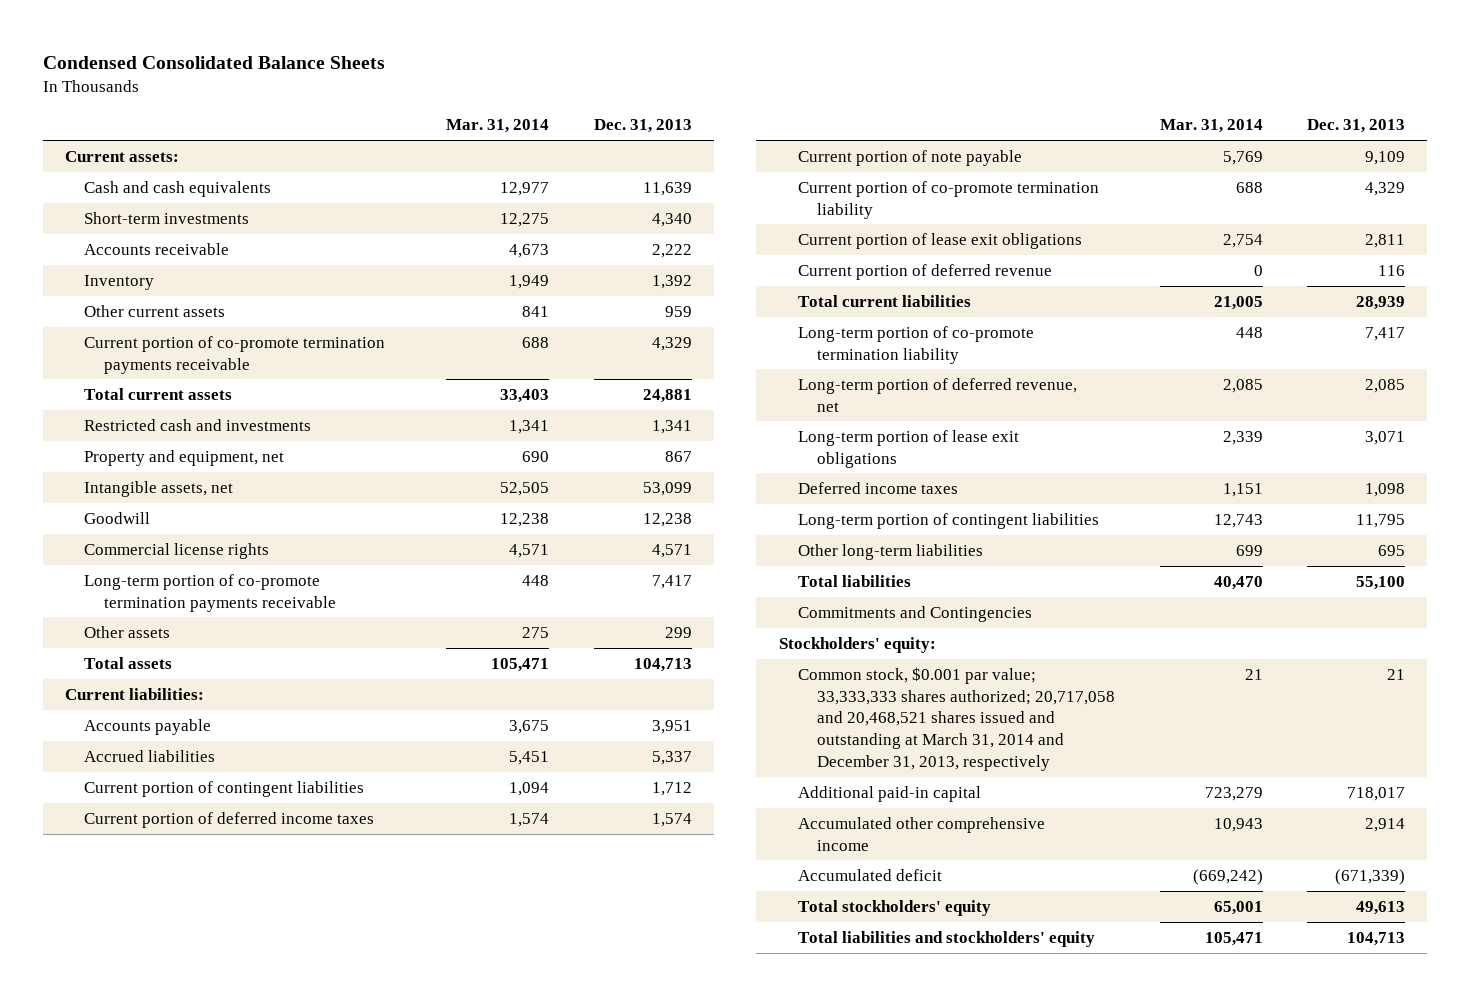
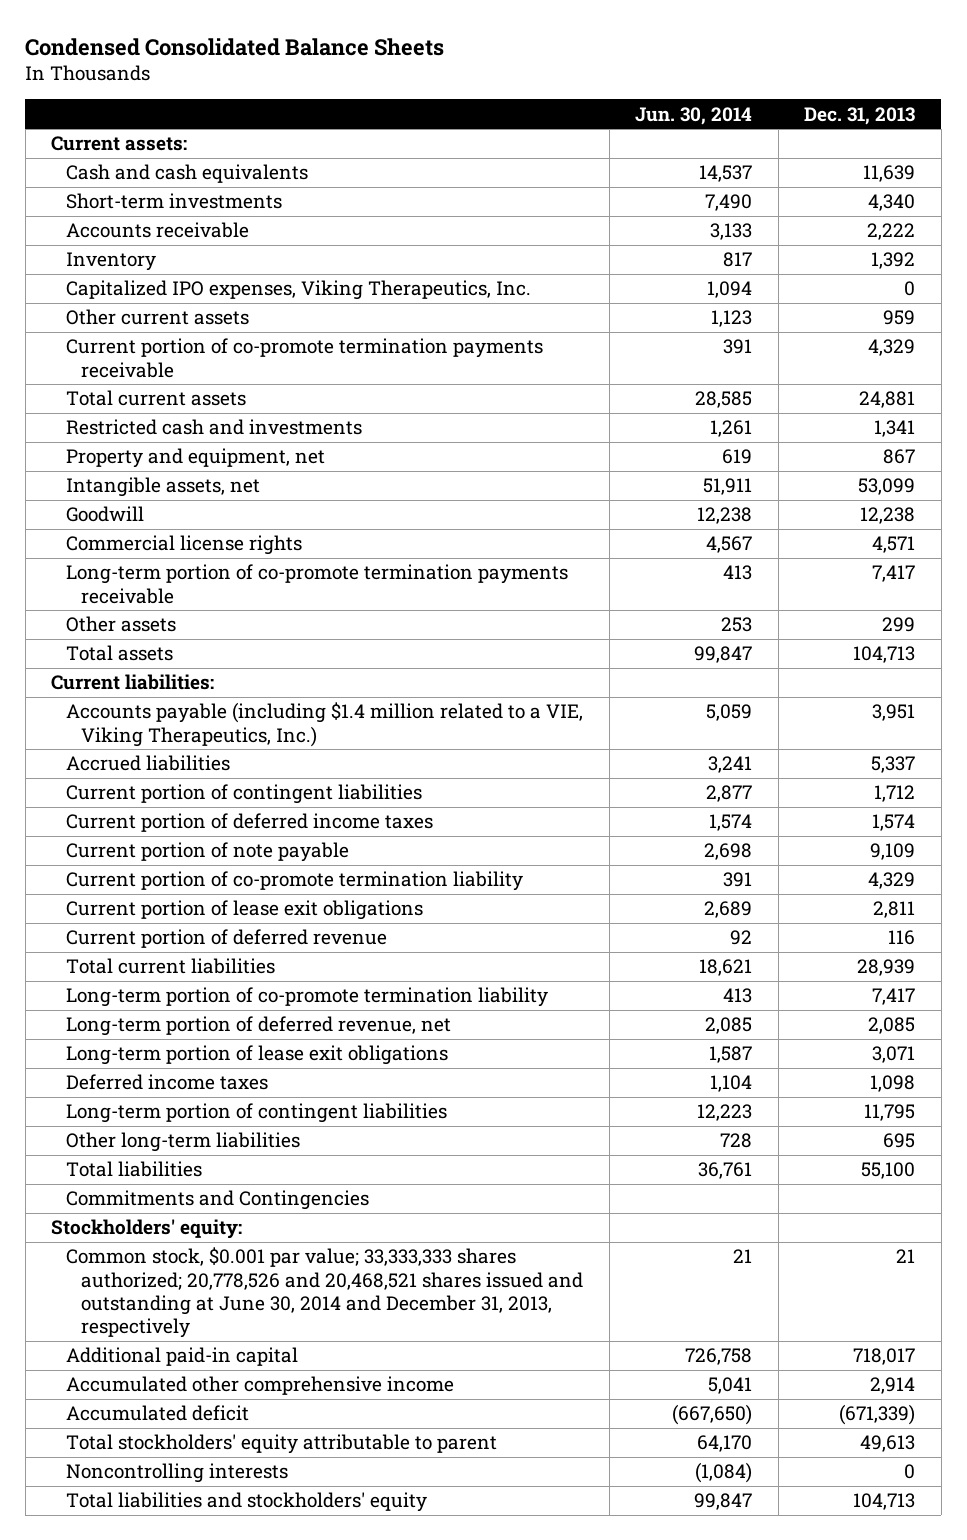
[446,119,550,134] Mar. 31, 2014 -> none
none -> [635,106,753,125] Jun. 30, 2014
none -> [66,280,532,301] Capitalized IPO expenses, Viking Therapeutics, Inc.
[84,718,212,735] Accounts payable -> [66,702,584,747] Accounts payable (including $1.4 million related to a VIE, Viking Therapeutics, Inc.)
[798,666,1116,772] Common stock, $0.001 par value; 33,333,333 shares authorized; 20,717,058 and 20,468,521 shares issued and outstanding at March 31, 2014 and December 31, 2013, respectively -> [66,1247,584,1339] Common stock, $0.001 par value; 33,333,333 shares authorized; 20,778,526 and 20,468,521 shares issued and outstanding at June 30, 2014 and December 31, 2013, respectively
[798,899,992,916] Total stockholders' equity -> [66,1434,498,1455] Total stockholders' equity attributable to parent
none -> [66,1463,289,1484] Noncontrolling interests

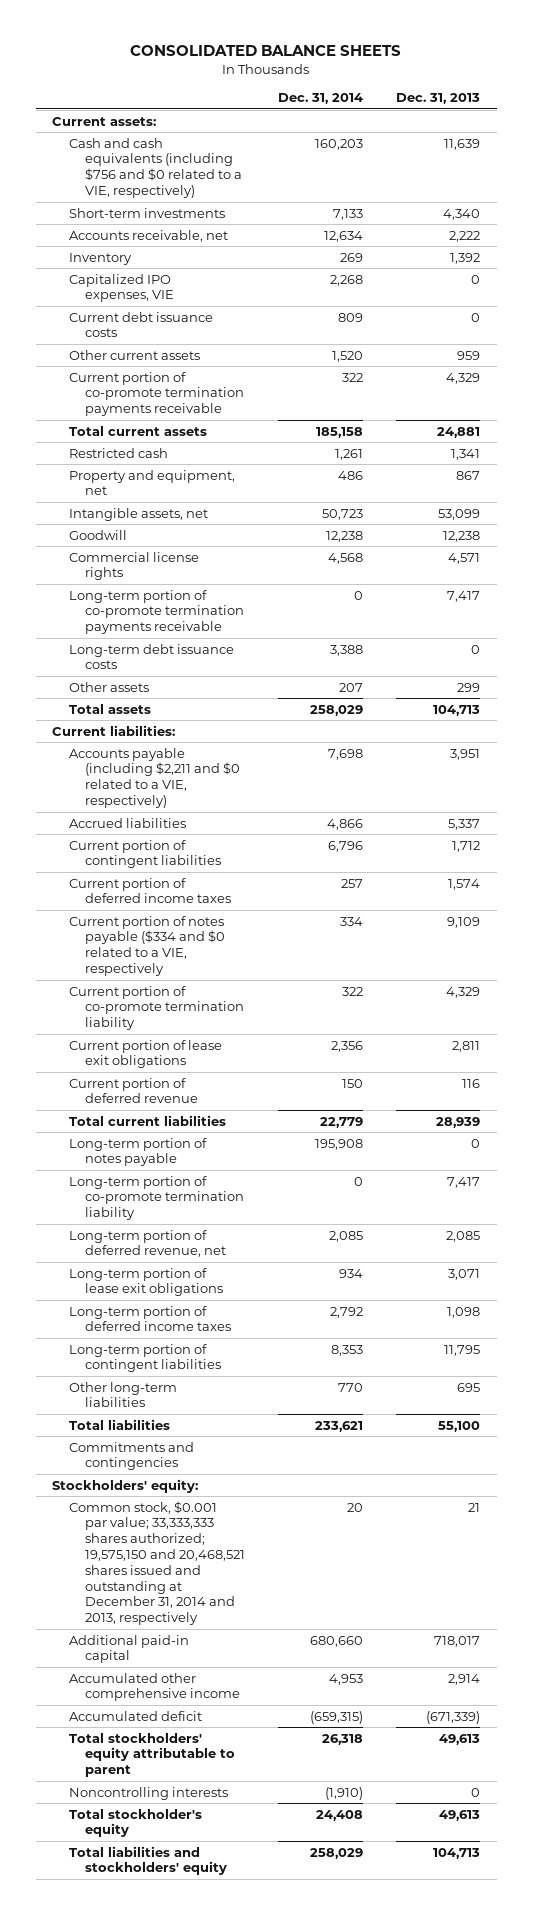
[25,37,445,56] Condensed Consolidated Balance Sheets -> [130,45,402,57] CONSOLIDATED BALANCE SHEETS
[635,106,753,125] Jun. 30, 2014 -> none
none -> [278,93,364,105] Dec. 31, 2014
[66,164,309,184] Cash and cash equivalents -> [68,137,243,199] Cash and cash equivalents (including $756 and $0 related to a VIE, respectively)
[66,222,250,239] Accounts receivable -> [68,229,228,242] Accounts receivable, net
[66,280,532,301] Capitalized IPO expenses, Viking Therapeutics, Inc. -> [68,273,175,303] Capitalized IPO expenses, VIE
none -> [68,311,213,338] Current debt issuance costs
[66,419,363,436] Restricted cash and investments -> [68,447,168,458] Restricted cash
none -> [68,643,234,670] Long-term debt issuance costs
[66,702,584,747] Accounts payable (including $1.4 million related to a VIE, Viking Therapeutics, Inc.) -> [68,747,241,809] Accounts payable (including $2,211 and $0 related to a VIE, respectively)
[66,842,350,863] Current portion of note payable -> [68,915,226,977] Current portion of notes payable ($334 and $0 related to a VIE, respectively
none -> [68,1137,207,1167] Long-term portion of notes payable
[66,1074,269,1091] Deferred income taxes -> [68,1305,232,1332] Long-term portion of deferred income taxes
[66,1190,370,1211] Commitments and Contingencies -> [68,1441,194,1471] Commitments and contingencies
[66,1247,584,1339] Common stock, $0.001 par value; 33,333,333 shares authorized; 20,778,526 and 20,468,521 shares issued and outstanding at June 30, 2014 and December 31, 2013, respectively -> [68,1500,246,1626] Common stock, $0.001 par value; 33,333,333 shares authorized; 19,575,150 and 20,468,521 shares issued and outstanding at December 31, 2014 and 2013, respectively
none -> [68,1808,202,1838] Total stockholder's equity

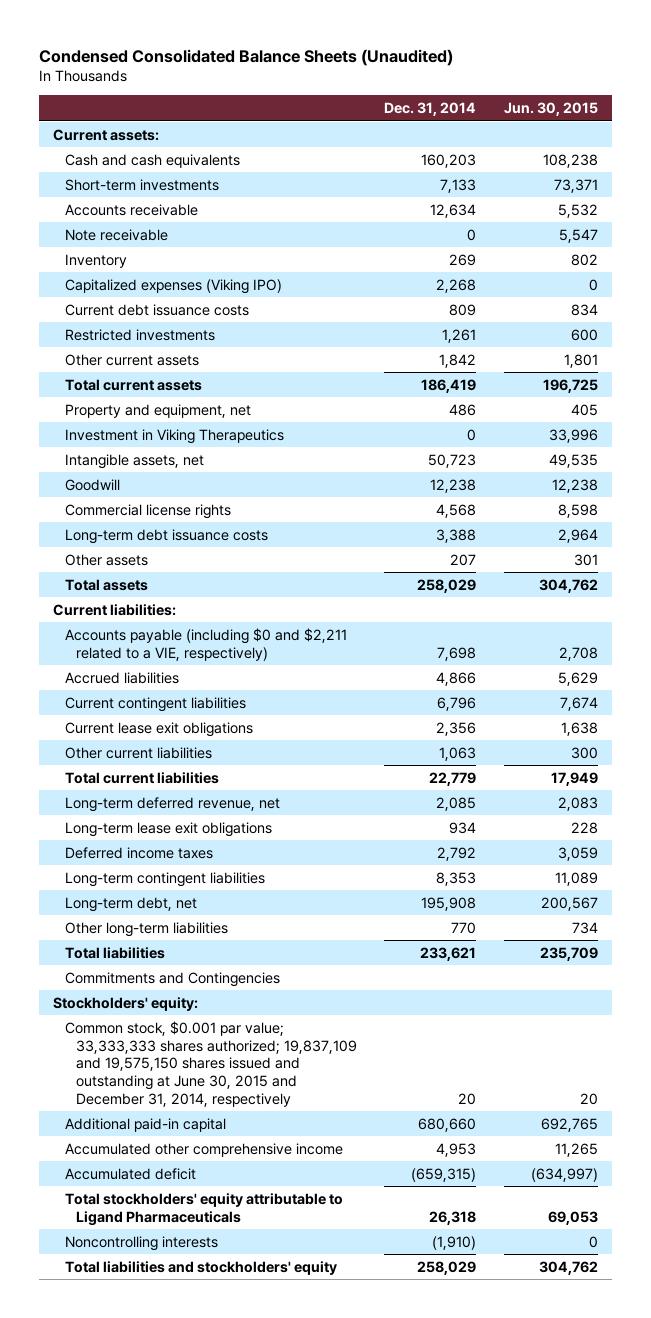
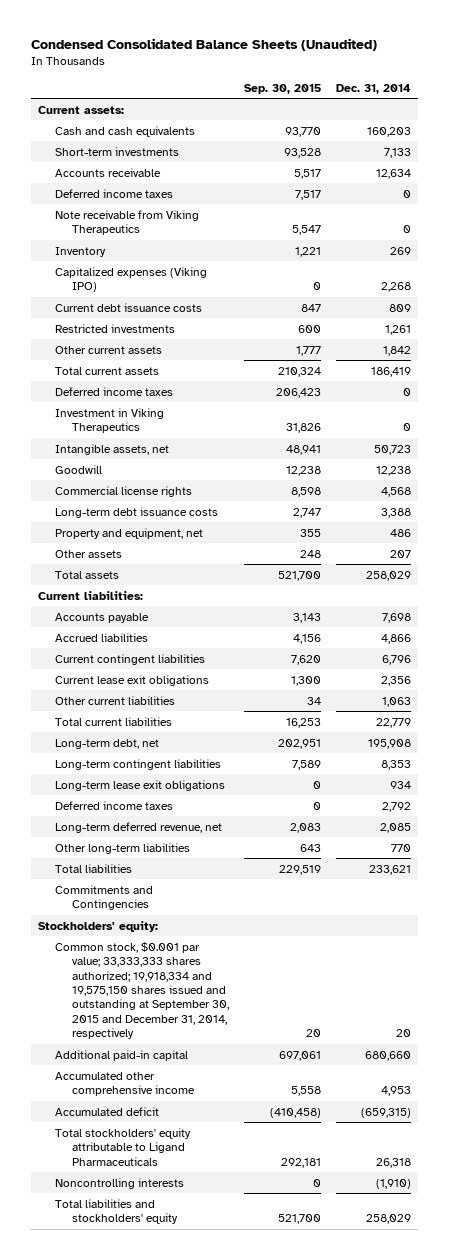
[503,101,598,116] Jun. 30, 2015 -> none
none -> [243,83,321,94] Sep. 30, 2015
none -> [55,188,174,198] Deferred income taxes
[64,228,168,241] Note receivable -> [55,209,200,236] Note receivable from Viking Therapeutics
none -> [55,386,174,396] Deferred income taxes
[64,403,251,418] Property and equipment, net -> [55,527,204,539] Property and equipment, net
[64,627,347,661] Accounts payable (including $0 and $2,211 related to a VIE, respectively) -> [55,612,150,623] Accounts payable
[64,896,197,912] Long-term debt, net -> [55,738,160,749] Long-term debt, net
[64,871,265,887] Long-term contingent liabilities -> [55,758,222,770] Long-term contingent liabilities
[64,796,280,812] Long-term deferred revenue, net -> [55,821,223,833] Long-term deferred revenue, net
[64,1020,358,1107] Common stock, $0.001 par value; 33,333,333 shares authorized; 19,837,109 and 19,575,150 shares issued and outstanding at June 30, 2015 and December 31, 2014, respectively -> [55,941,229,1040] Common stock, $0.001 par value; 33,333,333 shares authorized; 19,918,334 and 19,575,150 shares issued and outstanding at September 30, 2015 and December 31, 2014, respectively

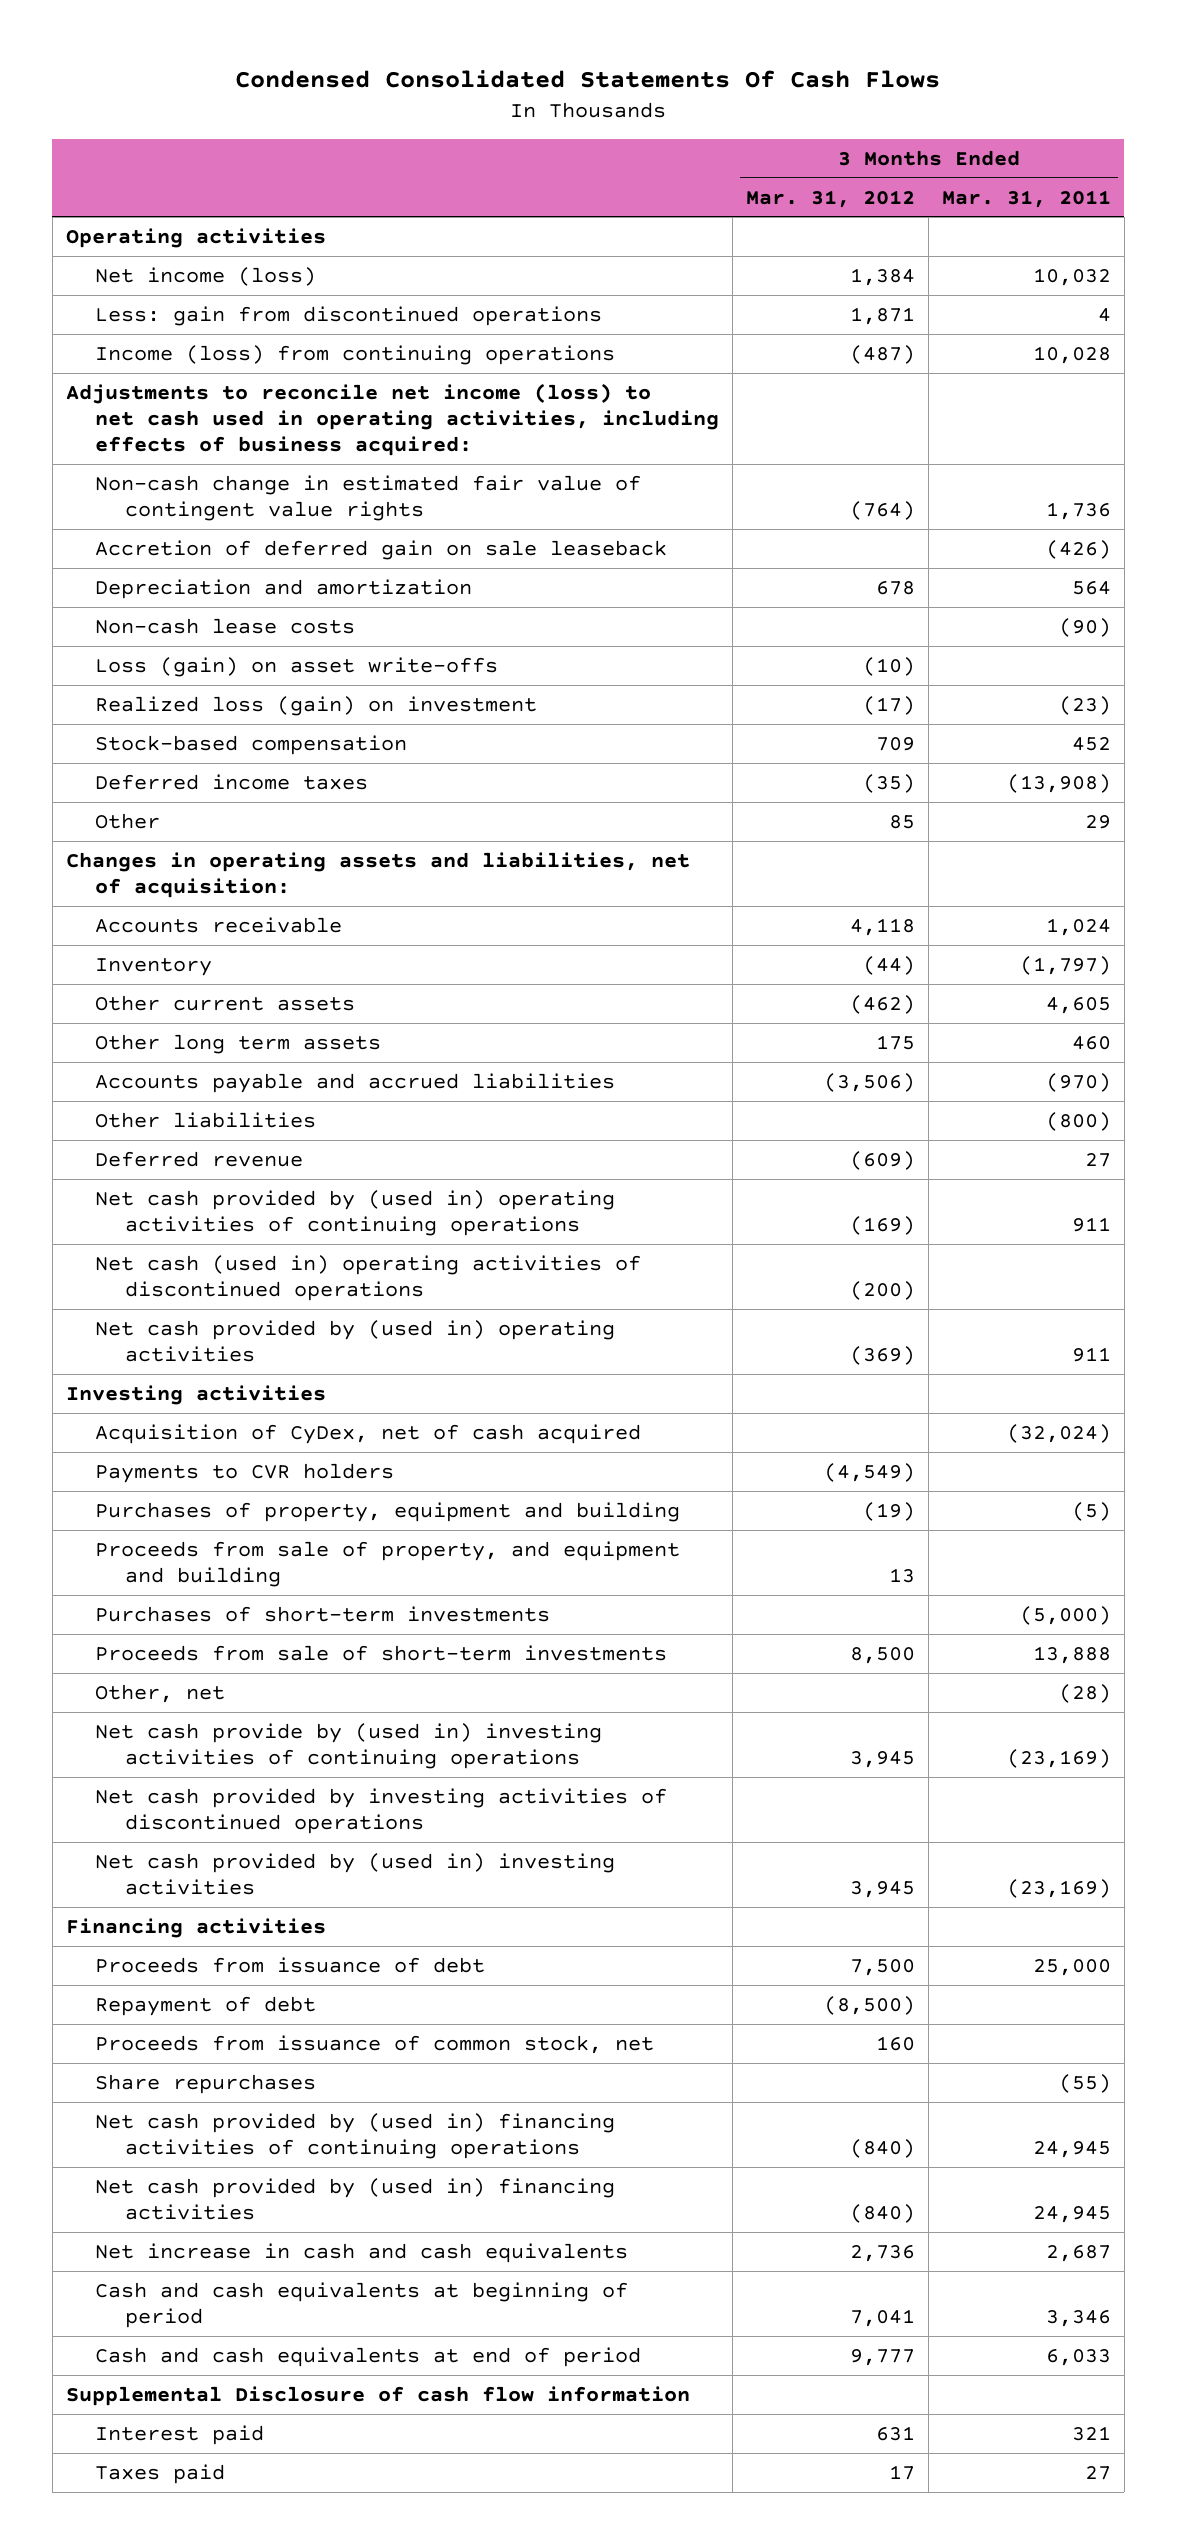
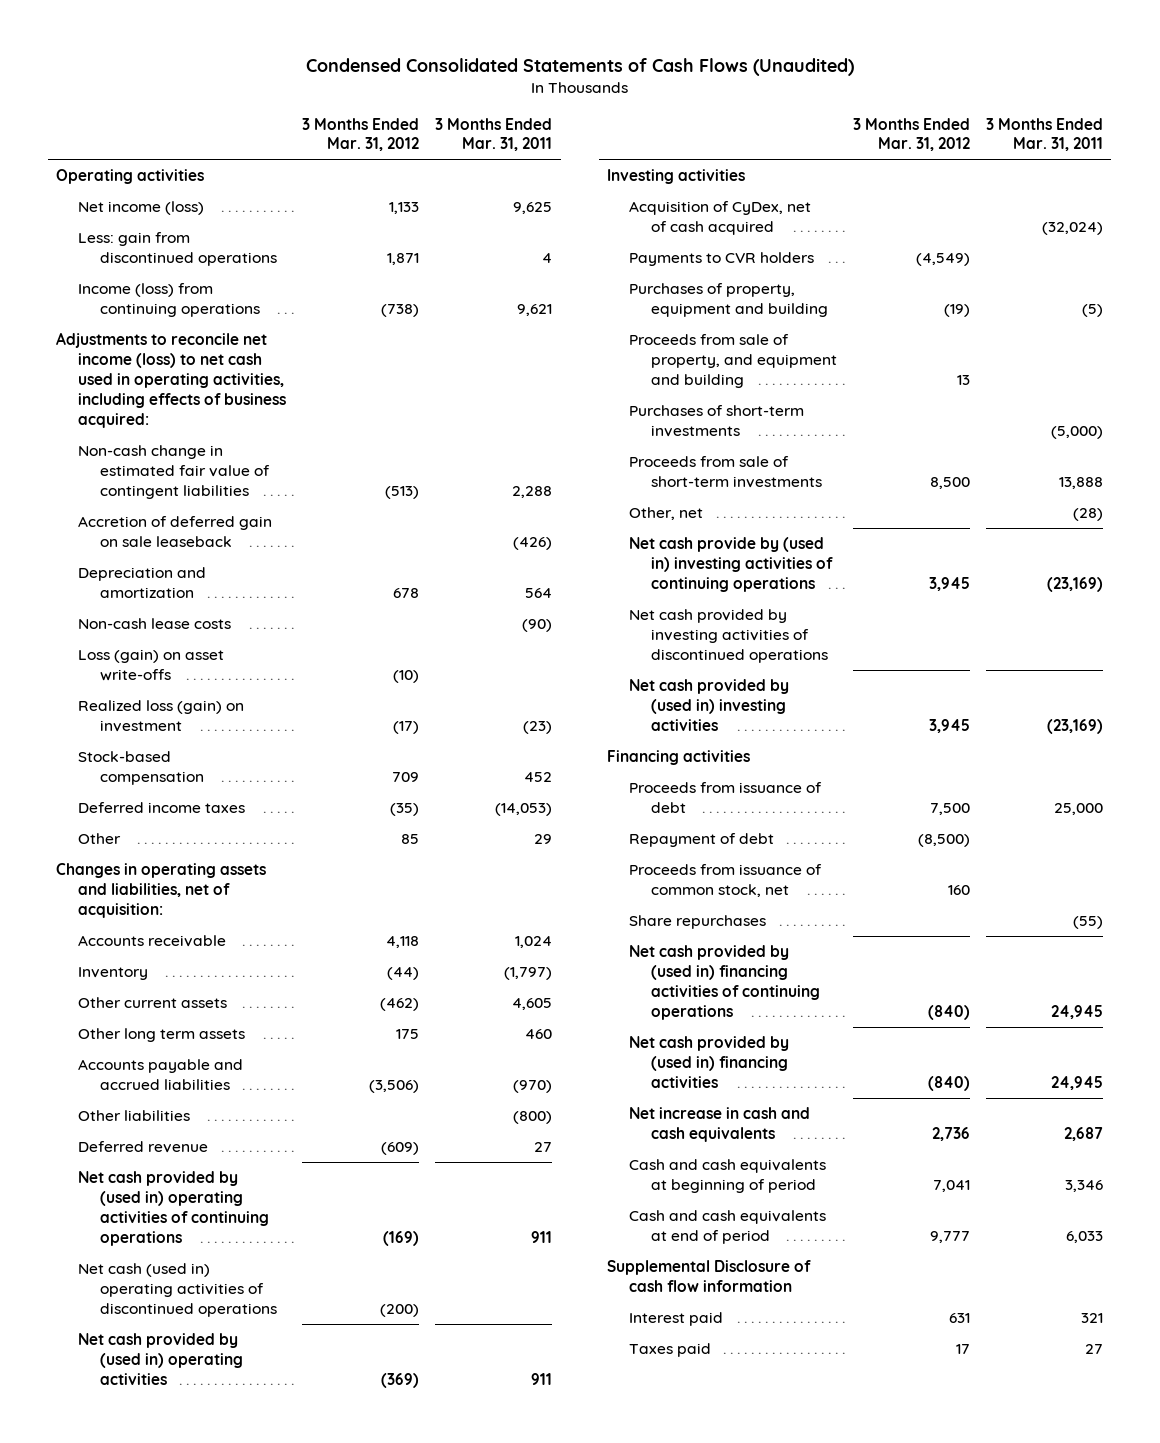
[235,70,941,89] Condensed Consolidated Statements Of Cash Flows -> [305,58,854,77] Condensed Consolidated Statements of Cash Flows (Unaudited)
[850,267,916,286] 1,384 -> [389,201,420,214] 1,133
[1032,267,1111,286] 10,032 -> [513,201,553,214] 9,625
[850,344,916,364] (487) -> [381,303,420,317] (738)
[1032,345,1111,364] 10,028 -> [517,303,553,316] 9,621
[95,474,642,522] Non-cash change in estimated fair value of contingent value rights -> [78,444,271,499] Non-cash change in estimated fair value of contingent liabilities
[850,501,916,521] (764) -> [385,485,420,499] (513)
[1045,502,1111,521] 1,736 -> [512,485,553,498] 2,288
[1006,773,1111,793] (13,908) -> [495,802,553,816] (14,053)

